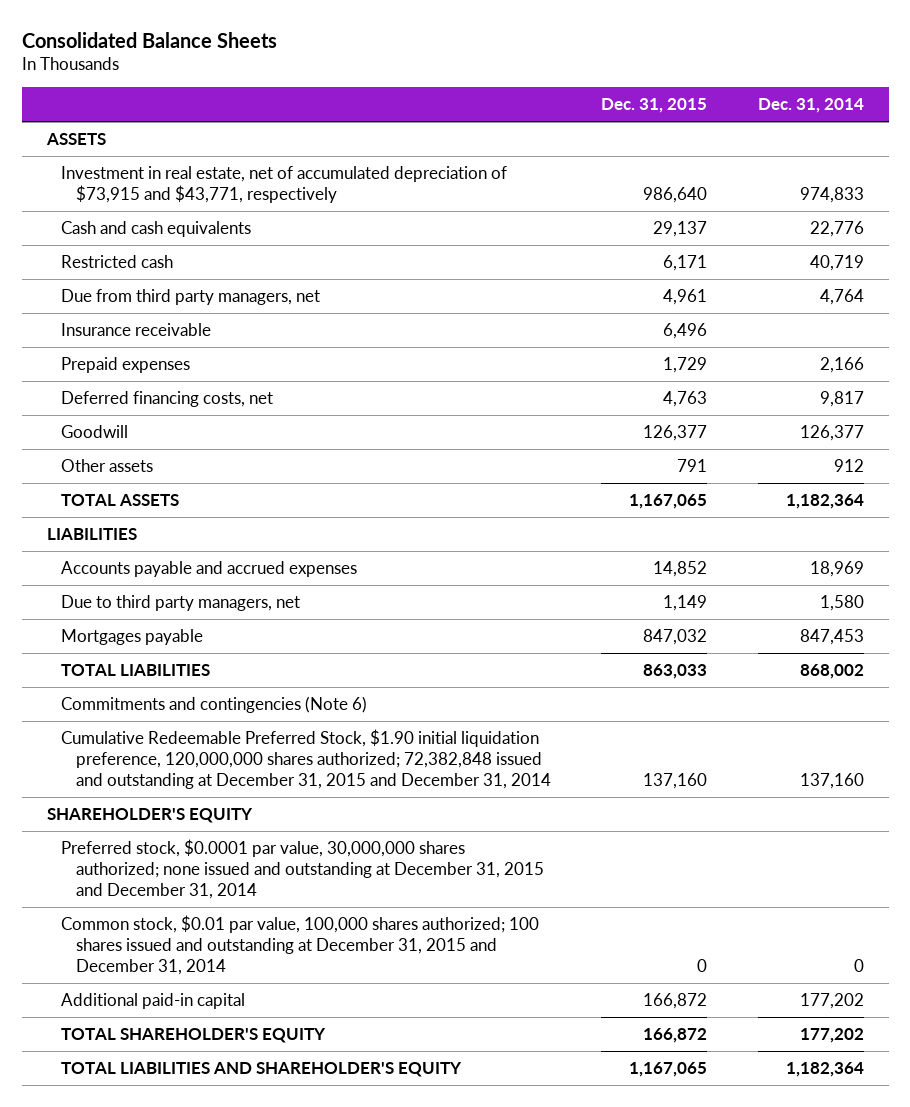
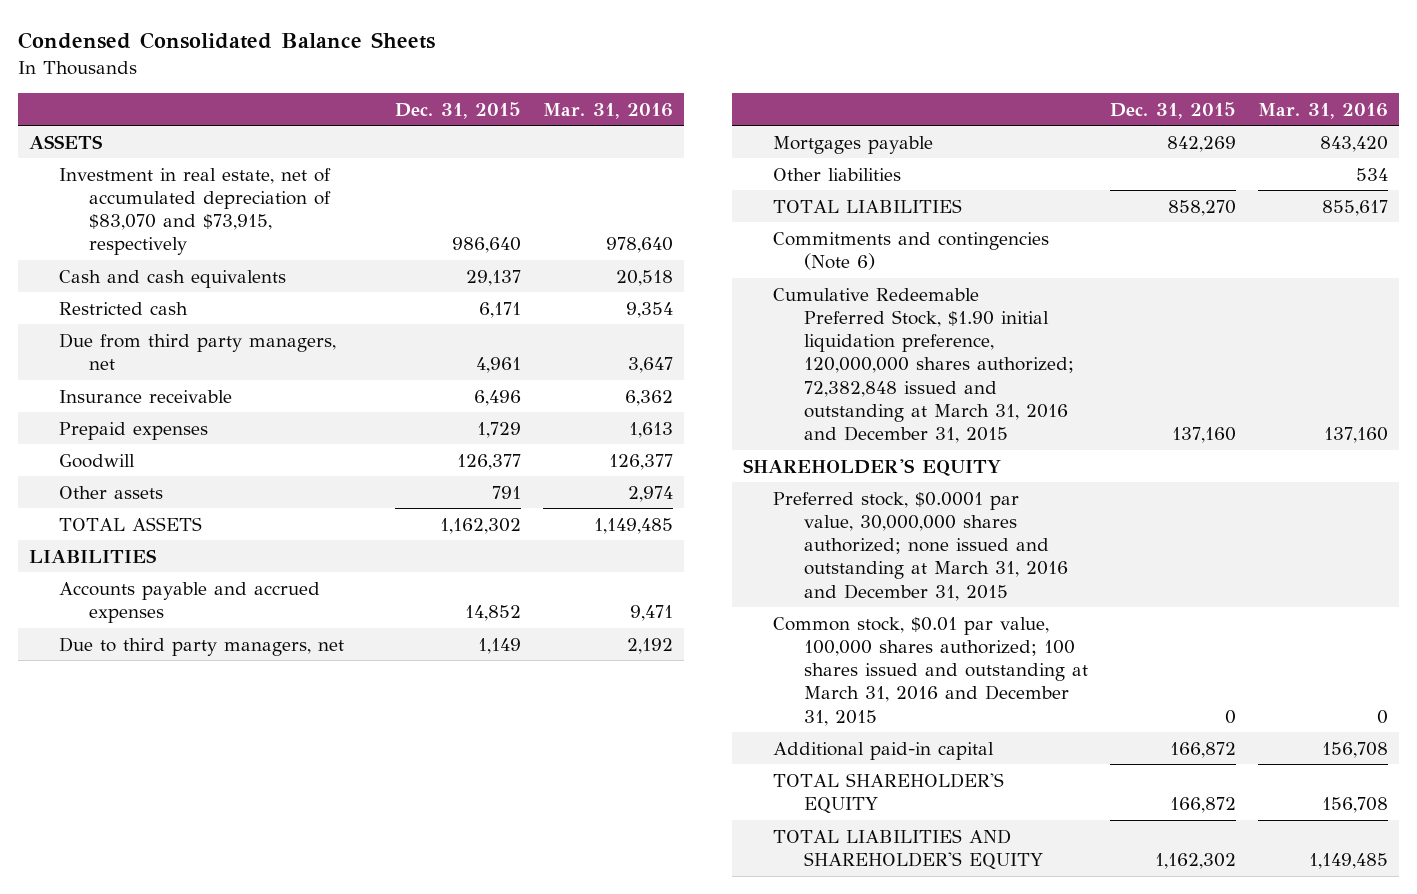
[21,31,277,48] Consolidated Balance Sheets -> [17,31,435,49] Condensed Consolidated Balance Sheets
[757,98,864,114] Dec. 31, 2014 -> none
none -> [543,102,674,119] Mar. 31, 2016
[61,166,508,203] Investment in real estate, net of accumulated depreciation of $73,915 and $43,771, respectively -> [59,167,332,256] Investment in real estate, net of accumulated depreciation of $83,070 and $73,915, respectively
[61,391,274,408] Deferred financing costs, net -> none
[629,494,708,510] 1,167,065 -> [440,517,522,534] 1,162,302
[643,629,708,646] 847,032 -> [1166,135,1236,152] 842,269
none -> [773,167,902,181] Other liabilities
[643,664,708,680] 863,033 -> [1167,199,1236,216] 858,270
[61,729,552,789] Cumulative Redeemable Preferred Stock, $1.90 initial liquidation preference, 120,000,000 shares authorized; 72,382,848 issued and outstanding at December 31, 2015 and December 31, 2014 -> [773,287,1074,444] Cumulative Redeemable Preferred Stock, $1.90 initial liquidation preference, 120,000,000 shares authorized; 72,382,848 issued and outstanding at March 31, 2016 and December 31, 2015
[61,839,545,899] Preferred stock, $0.0001 par value, 30,000,000 shares authorized; none issued and outstanding at December 31, 2015 and December 31, 2014 -> [773,491,1068,601] Preferred stock, $0.0001 par value, 30,000,000 shares authorized; none issued and outstanding at March 31, 2016 and December 31, 2015
[61,915,540,975] Common stock, $0.01 par value, 100,000 shares authorized; 100 shares issued and outstanding at December 31, 2015 and December 31, 2014 -> [773,616,1088,726] Common stock, $0.01 par value, 100,000 shares authorized; 100 shares issued and outstanding at March 31, 2016 and December 31, 2015
[629,1062,708,1078] 1,167,065 -> [1154,853,1236,870] 1,162,302

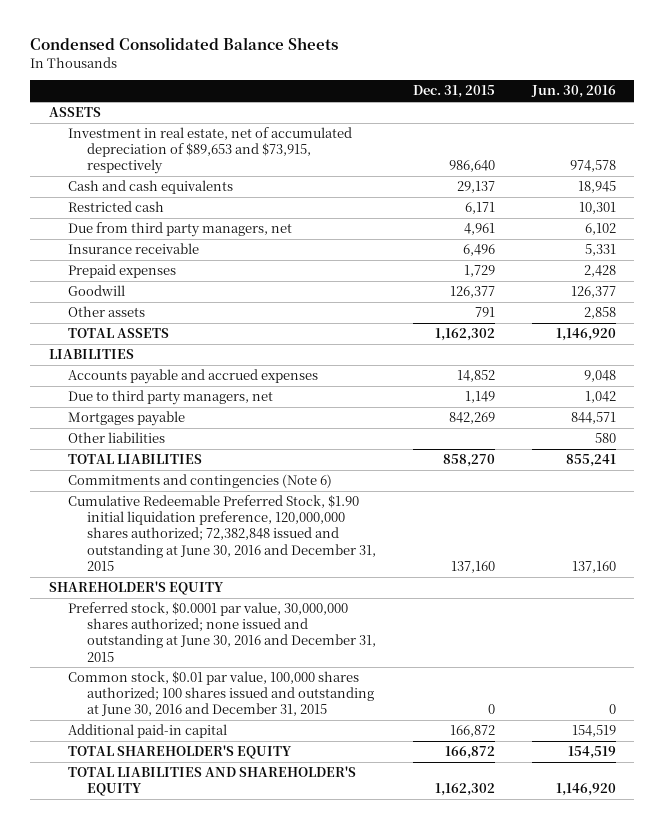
[543,102,674,119] Mar. 31, 2016 -> none
none -> [530,85,616,99] Jun. 30, 2016
[59,167,332,256] Investment in real estate, net of accumulated depreciation of $83,070 and $73,915, respectively -> [67,127,352,175] Investment in real estate, net of accumulated depreciation of $89,653 and $73,915, respectively
[773,287,1074,444] Cumulative Redeemable Preferred Stock, $1.90 initial liquidation preference, 120,000,000 shares authorized; 72,382,848 issued and outstanding at March 31, 2016 and December 31, 2015 -> [67,495,376,571] Cumulative Redeemable Preferred Stock, $1.90 initial liquidation preference, 120,000,000 shares authorized; 72,382,848 issued and outstanding at June 30, 2016 and December 31, 2015
[773,491,1068,601] Preferred stock, $0.0001 par value, 30,000,000 shares authorized; none issued and outstanding at March 31, 2016 and December 31, 2015 -> [67,602,376,662] Preferred stock, $0.0001 par value, 30,000,000 shares authorized; none issued and outstanding at June 30, 2016 and December 31, 2015
[773,616,1088,726] Common stock, $0.01 par value, 100,000 shares authorized; 100 shares issued and outstanding at March 31, 2016 and December 31, 2015 -> [67,671,374,717] Common stock, $0.01 par value, 100,000 shares authorized; 100 shares issued and outstanding at June 30, 2016 and December 31, 2015

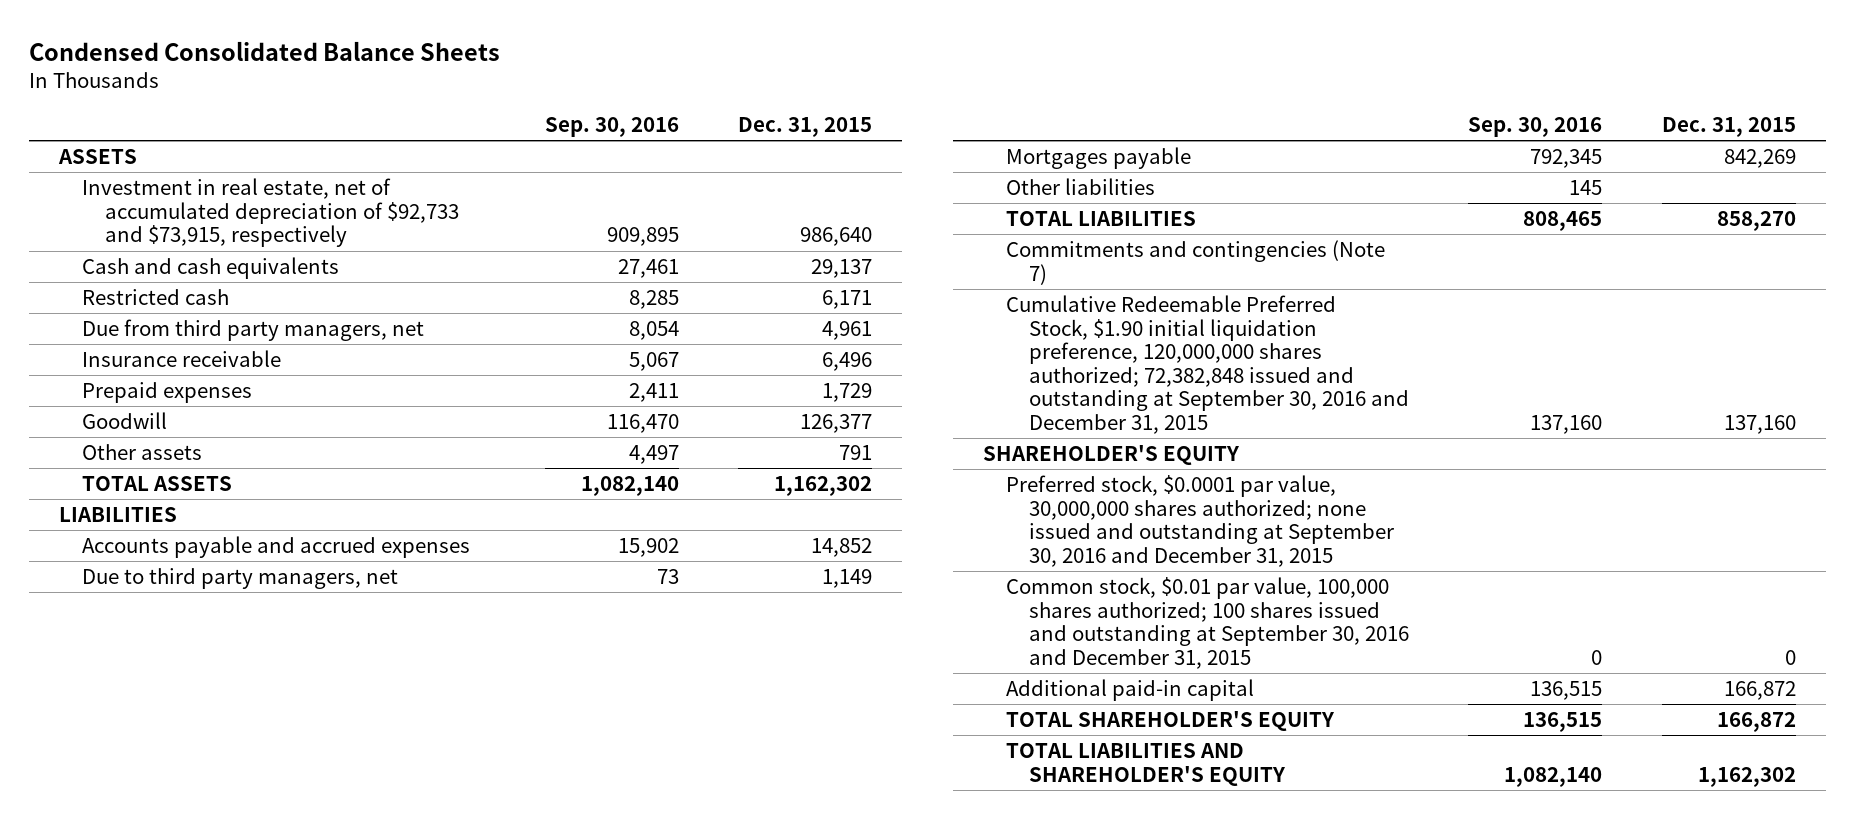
[530,85,616,99] Jun. 30, 2016 -> none
none -> [544,116,679,137] Sep. 30, 2016
[67,127,352,175] Investment in real estate, net of accumulated depreciation of $89,653 and $73,915, respectively -> [82,178,460,248] Investment in real estate, net of accumulated depreciation of $92,733 and $73,915, respectively
[67,474,332,489] Commitments and contingencies (Note 6) -> [1005,240,1385,285] Commitments and contingencies (Note 7)
[67,495,376,571] Cumulative Redeemable Preferred Stock, $1.90 initial liquidation preference, 120,000,000 shares authorized; 72,382,848 issued and outstanding at June 30, 2016 and December 31, 2015 -> [1005,295,1409,434] Cumulative Redeemable Preferred Stock, $1.90 initial liquidation preference, 120,000,000 shares authorized; 72,382,848 issued and outstanding at September 30, 2016 and December 31, 2015
[67,602,376,662] Preferred stock, $0.0001 par value, 30,000,000 shares authorized; none issued and outstanding at June 30, 2016 and December 31, 2015 -> [1005,475,1394,567] Preferred stock, $0.0001 par value, 30,000,000 shares authorized; none issued and outstanding at September 30, 2016 and December 31, 2015
[67,671,374,717] Common stock, $0.01 par value, 100,000 shares authorized; 100 shares issued and outstanding at June 30, 2016 and December 31, 2015 -> [1005,577,1409,669] Common stock, $0.01 par value, 100,000 shares authorized; 100 shares issued and outstanding at September 30, 2016 and December 31, 2015

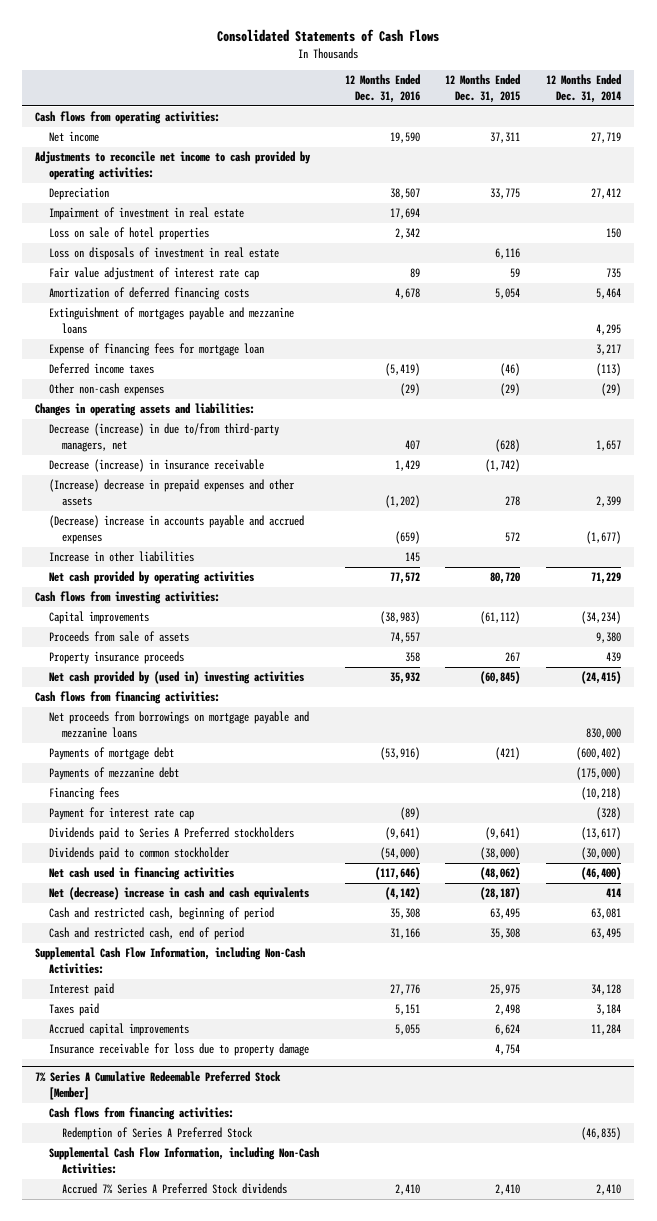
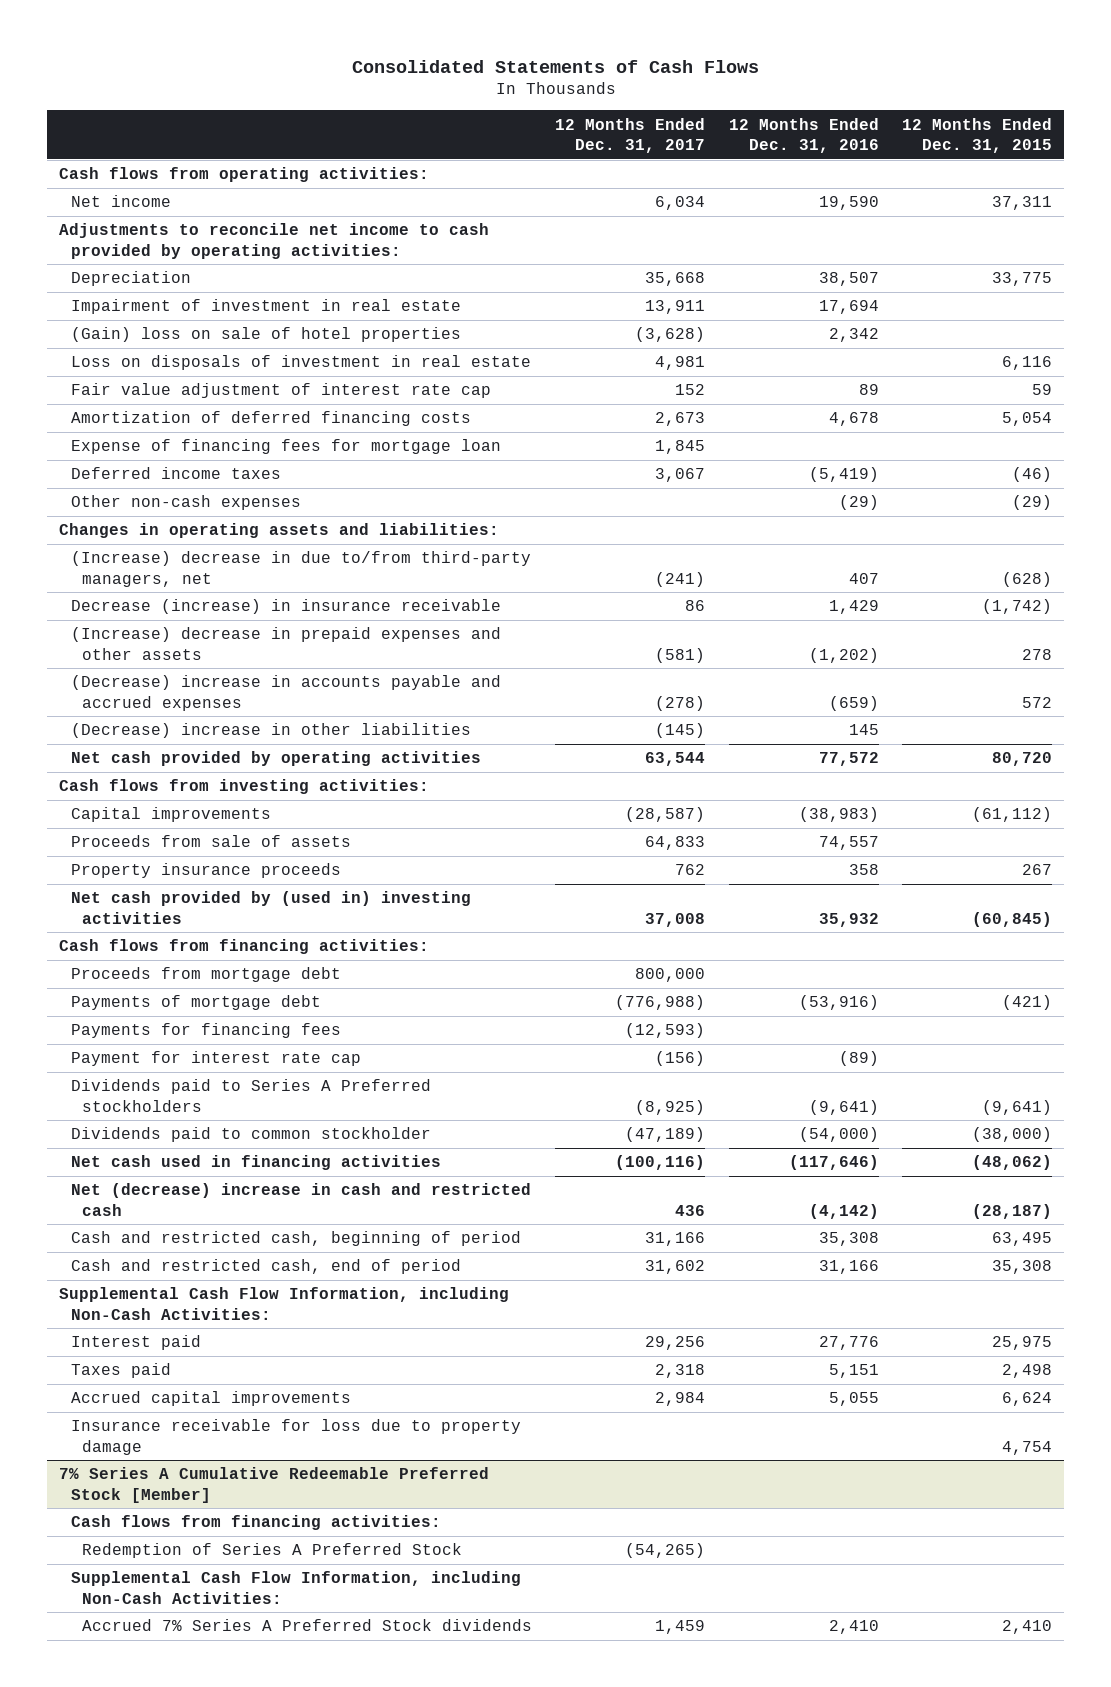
[546,74,622,103] 12 Months Ended Dec. 31, 2014 -> none
none -> [555,117,706,154] 12 Months Ended Dec. 31, 2017
[48,227,209,241] Loss on sale of hotel properties -> [70,327,461,343] (Gain) loss on sale of hotel properties
[48,307,294,335] Extinguishment of mortgages payable and mezzanine loans -> none
[48,423,279,453] Decrease (increase) in due to/from third-party managers, net -> [70,551,531,587] (Increase) decrease in due to/from third-party managers, net
[48,551,194,563] Increase in other liabilities -> [70,723,471,739] (Decrease) increase in other liabilities
[48,711,309,739] Net proceeds from borrowings on mortgage payable and mezzanine loans -> none
none -> [70,967,341,983] Proceeds from mortgage debt
[48,767,179,781] Payments of mezzanine debt -> none
[48,787,119,801] Financing fees -> [70,1023,341,1039] Payments for financing fees
[48,887,309,901] Net (decrease) increase in cash and cash equivalents -> [70,1183,531,1216] Net (decrease) increase in cash and restricted cash

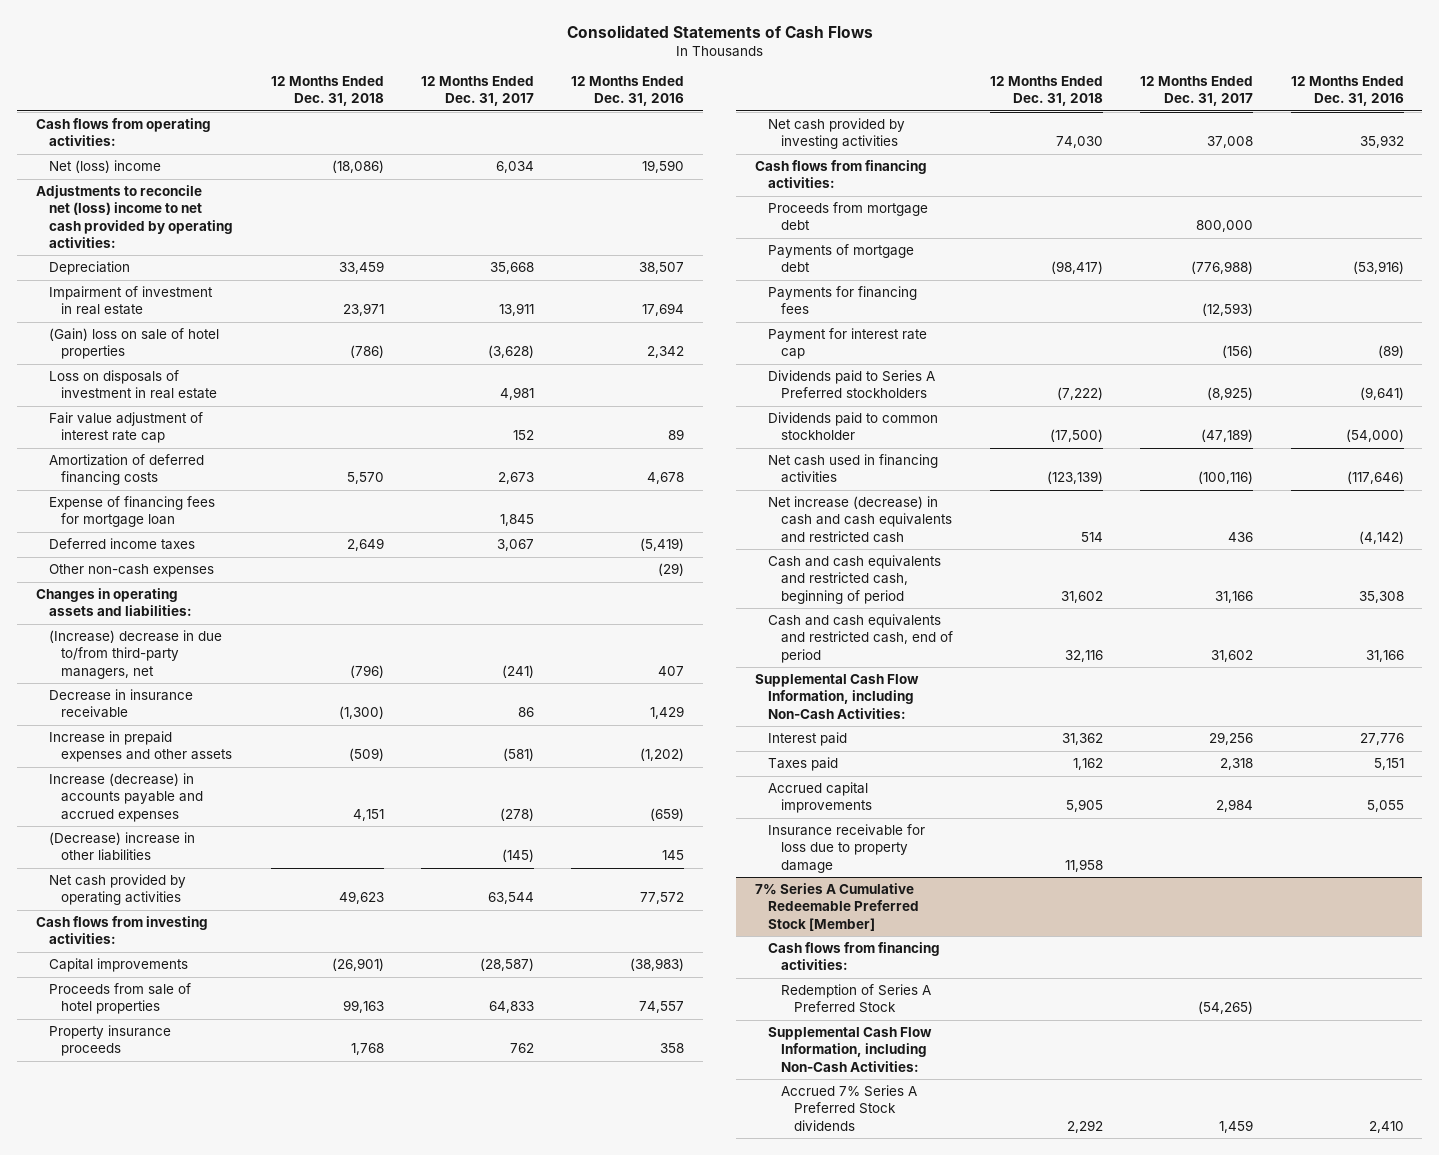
[902,117,1053,154] 12 Months Ended Dec. 31, 2015 -> none
none -> [270,76,384,107] 12 Months Ended Dec. 31, 2018
[70,195,171,208] Net income -> [48,160,161,174] Net (loss) income
[59,223,490,259] Adjustments to reconcile net income to cash provided by operating activities: -> [35,185,233,248] Adjustments to reconcile net (loss) income to net cash provided by operating activities:
[70,599,501,615] Decrease (increase) in insurance receivable -> [48,689,193,719] Decrease in insurance receivable
[70,627,501,660] (Increase) decrease in prepaid expenses and other assets -> [48,731,233,763] Increase in prepaid expenses and other assets
[70,675,501,711] (Decrease) increase in accounts payable and accrued expenses -> [48,773,204,822] Increase (decrease) in accounts payable and accrued expenses
[70,835,351,848] Proceeds from sale of assets -> [48,983,191,1015] Proceeds from sale of hotel properties
[70,891,471,924] Net cash provided by (used in) investing activities -> [767,118,905,150] Net cash provided by investing activities
[70,1183,531,1216] Net (decrease) increase in cash and restricted cash -> [767,496,952,543] Net increase (decrease) in cash and cash equivalents and restricted cash
[70,1231,521,1247] Cash and restricted cash, beginning of period -> [767,555,941,604] Cash and cash equivalents and restricted cash, beginning of period
[70,1259,461,1275] Cash and restricted cash, end of period -> [767,614,953,663] Cash and cash equivalents and restricted cash, end of period

